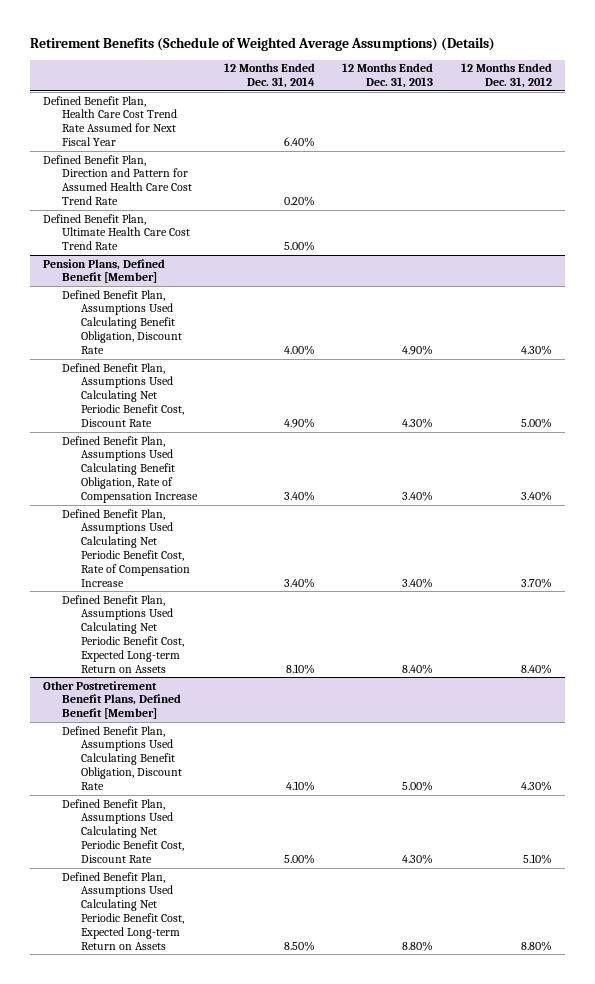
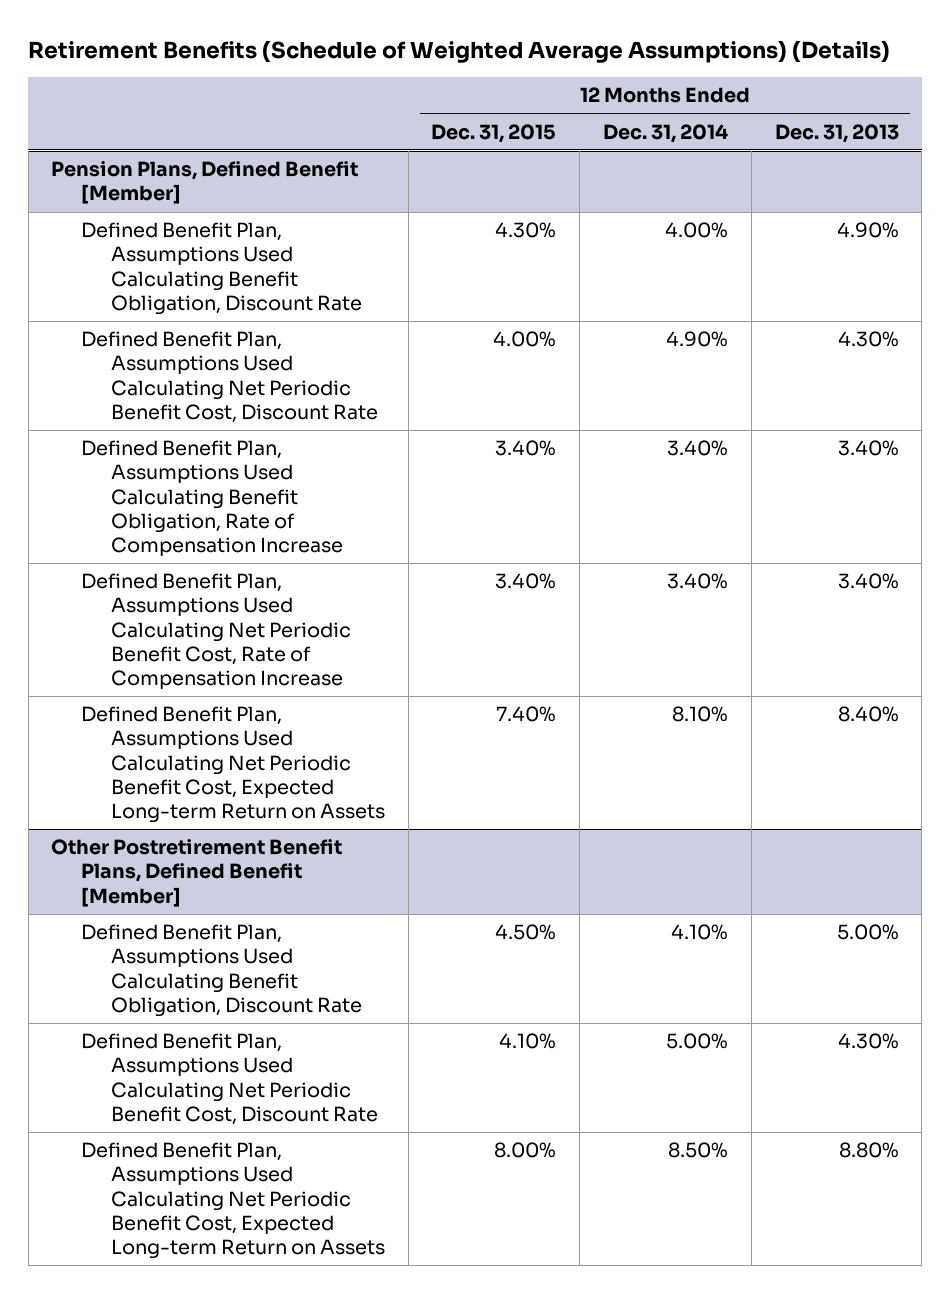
[460,63,552,89] 12 Months Ended Dec. 31, 2012 -> none
none -> [431,123,557,143] Dec. 31, 2015
[43,95,178,147] Defined Benefit Plan, Health Care Cost Trend Rate Assumed for Next Fiscal Year -> none
[43,154,193,206] Defined Benefit Plan, Direction and Pattern for Assumed Health Care Cost Trend Rate -> none
[43,213,191,251] Defined Benefit Plan, Ultimate Health Care Cost Trend Rate -> none

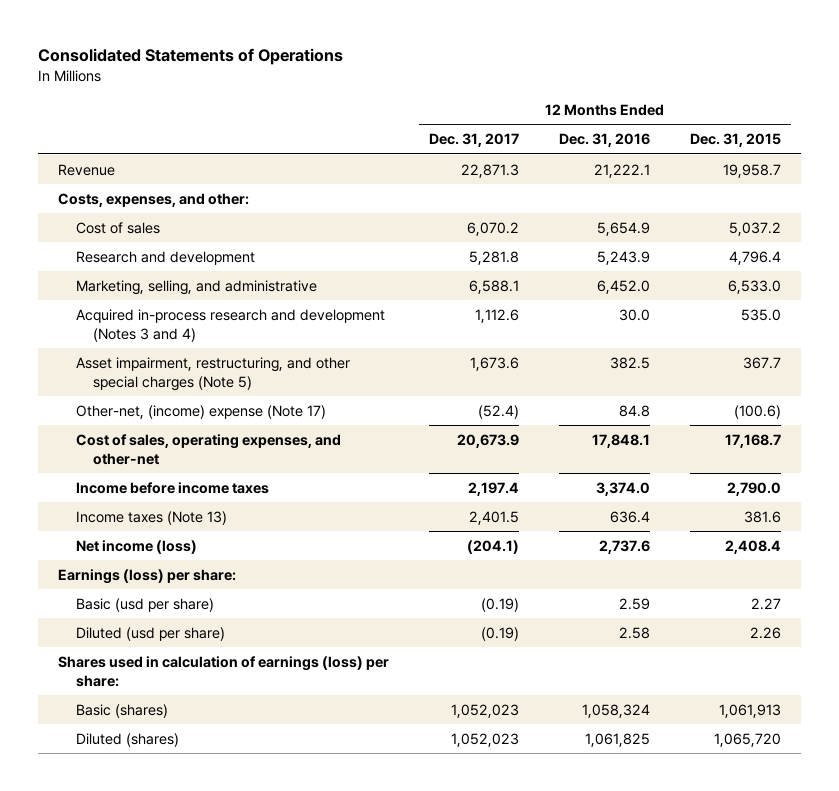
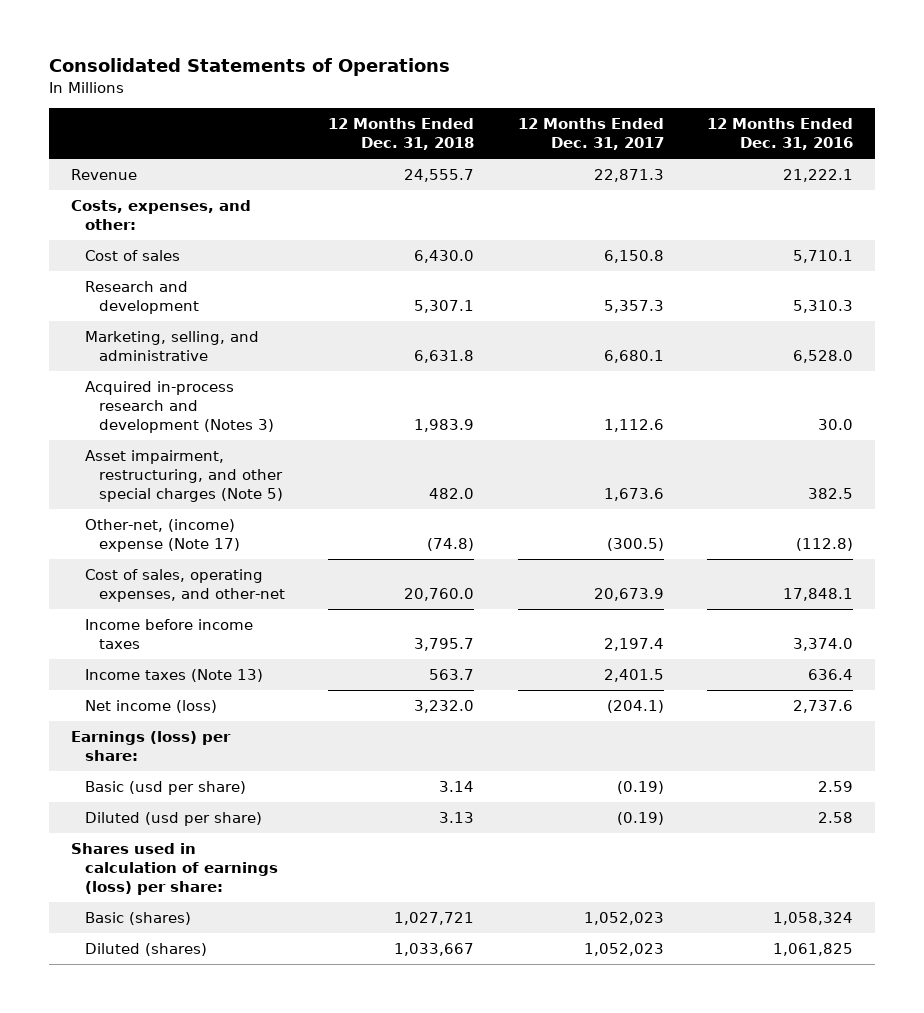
[689,133,781,148] Dec. 31, 2015 -> none
none -> [328,118,475,151] 12 Months Ended Dec. 31, 2018
[467,221,520,236] 6,070.2 -> [603,250,664,264] 6,150.8
[596,221,650,236] 5,654.9 -> [793,250,854,264] 5,710.1
[469,250,520,265] 5,281.8 -> [603,300,664,314] 5,357.3
[596,250,650,265] 5,243.9 -> [793,300,854,314] 5,310.3
[469,279,520,294] 6,588.1 -> [603,350,664,364] 6,680.1
[596,279,650,294] 6,452.0 -> [793,350,854,364] 6,528.0
[75,308,385,342] Acquired in-process research and development (Notes 3 and 4) -> [84,381,275,434] Acquired in-process research and development (Notes 3)
[478,404,520,419] (52.4) -> [606,538,664,552] (300.5)
[618,404,650,417] 84.8 -> [796,538,854,552] (112.8)

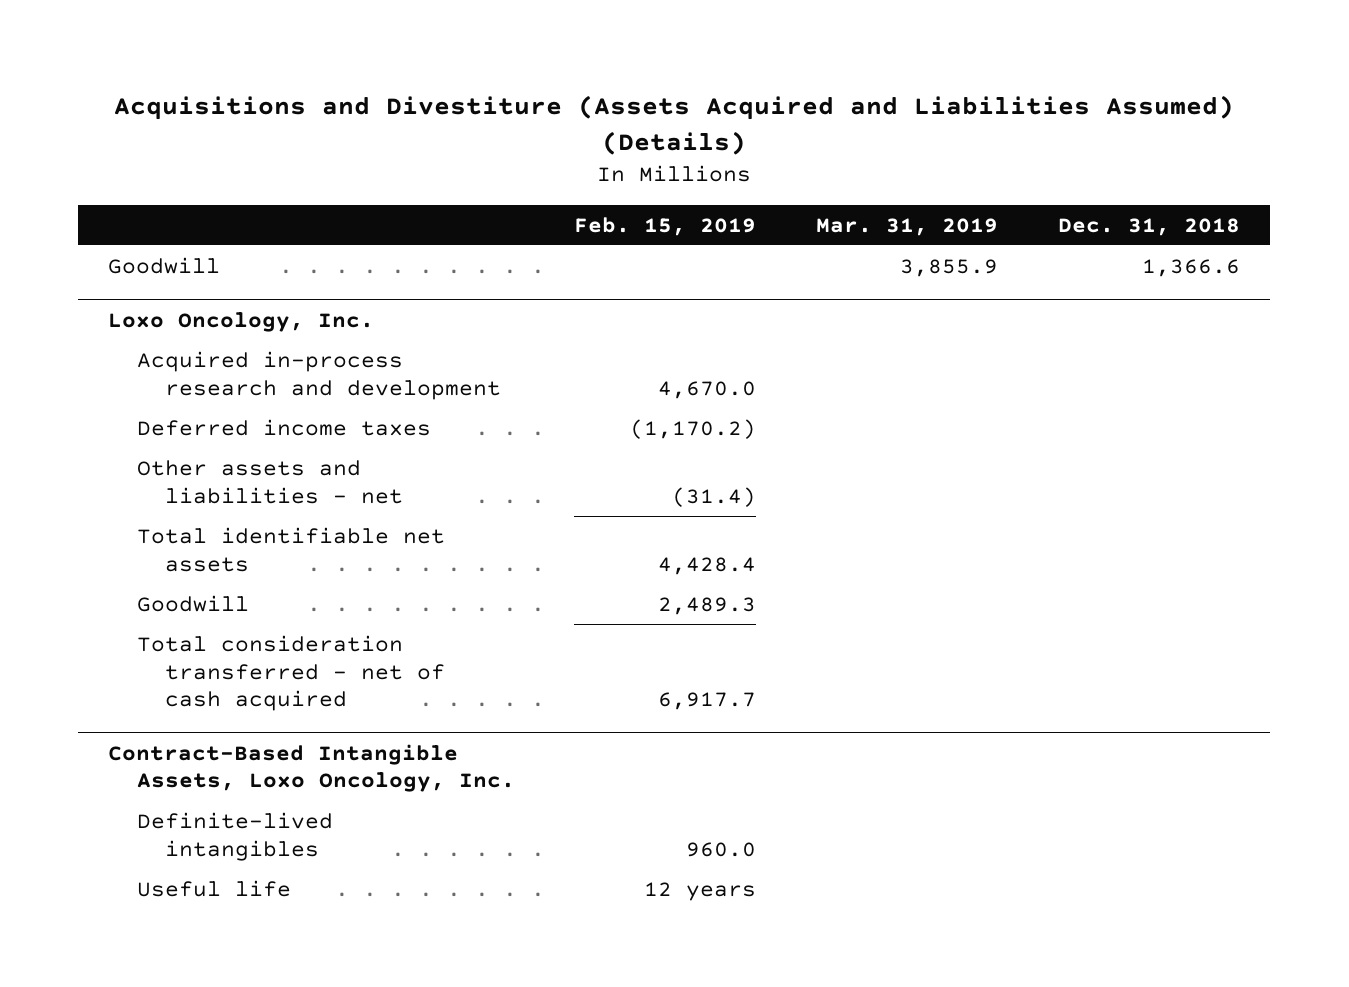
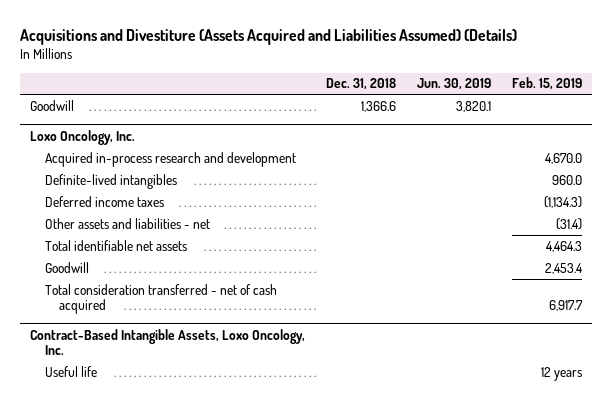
[816,217,999,236] Mar. 31, 2019 -> none
none -> [417,78,492,91] Jun. 30, 2019
none -> [44,173,177,189] Definite-lived intangibles
[630,418,757,439] (1,170.2) -> [543,195,582,208] (1,134.3)
[658,556,757,575] 4,428.4 -> [545,240,582,252] 4,464.3
[658,596,757,615] 2,489.3 -> [544,262,583,274] 2,453.4
[136,811,333,861] Definite-lived intangibles -> none

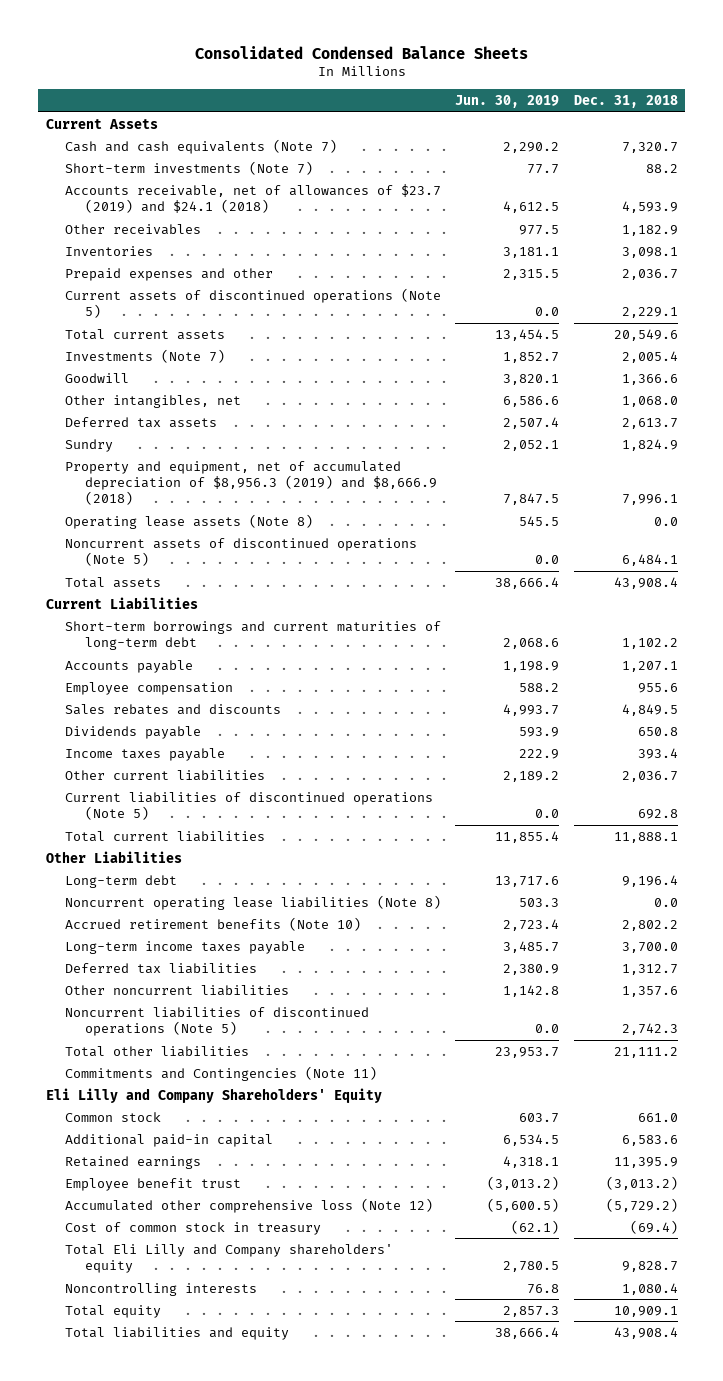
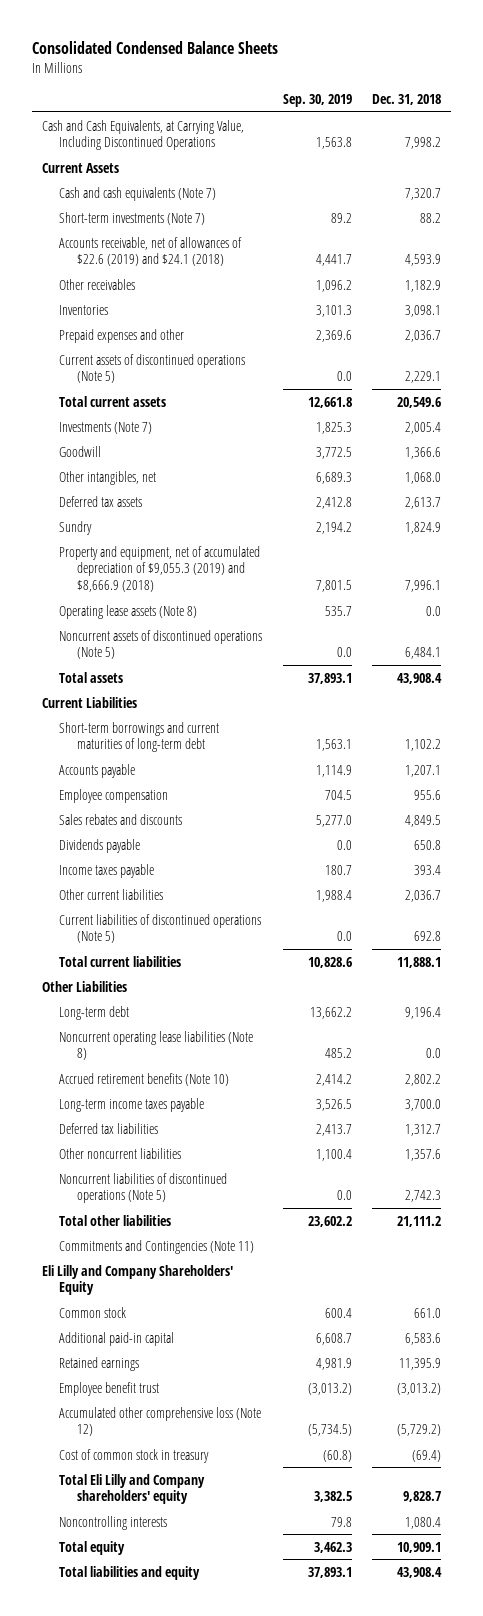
[455,95,560,109] Jun. 30, 2019 -> none
none -> [282,94,352,108] Sep. 30, 2019
none -> [42,119,245,151] Cash and Cash Equivalents, at Carrying Value, Including Discontinued Operations
[65,183,442,213] Accounts receivable, net of allowances of $23.7 (2019) and $24.1 (2018) -> [59,236,243,267] Accounts receivable, net of allowances of $22.6 (2019) and $24.1 (2018)
[65,460,437,506] Property and equipment, net of accumulated depreciation of $8,956.3 (2019) and $8,666.9 (2018) -> [59,545,261,593] Property and equipment, net of accumulated depreciation of $9,055.3 (2019) and $8,666.9 (2018)

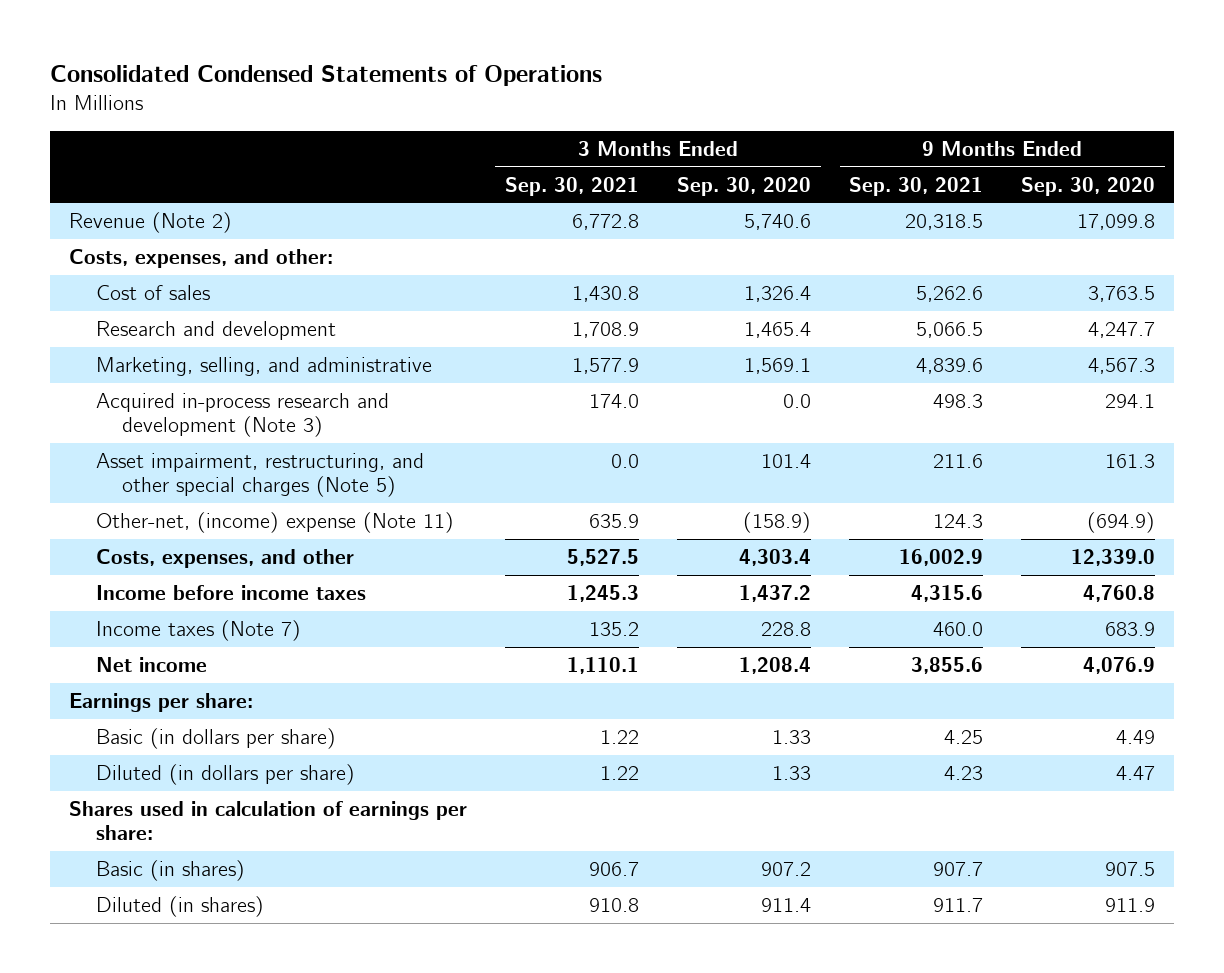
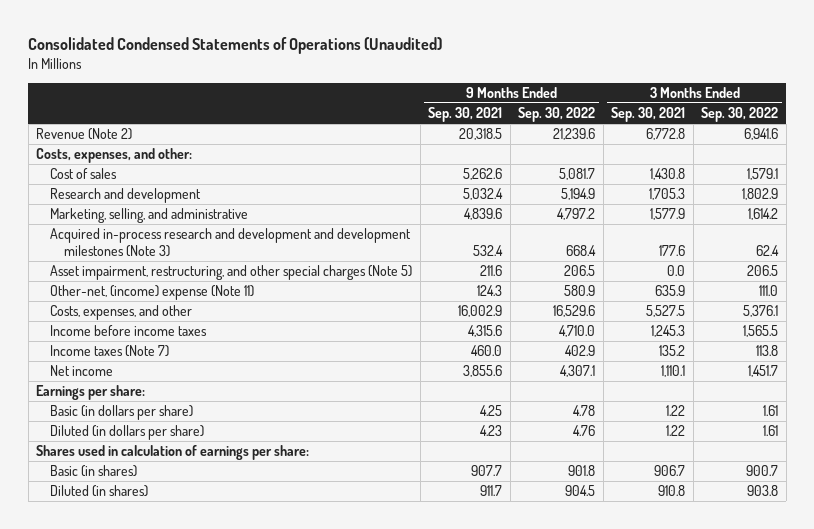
[49,65,602,87] Consolidated Condensed Statements of Operations -> [28,36,443,54] Consolidated Condensed Statements of Operations (Unaudited)
[677,176,812,196] Sep. 30, 2020 -> none
[1021,176,1156,196] Sep. 30, 2020 -> none
none -> [518,107,596,123] Sep. 30, 2022
none -> [701,107,779,123] Sep. 30, 2022
[571,322,639,339] 1,708.9 -> [649,188,686,201] 1,705.3
[916,322,984,339] 5,066.5 -> [463,188,504,201] 5,032.4
[95,393,389,438] Acquired in-process research and development (Note 3) -> [50,228,412,258] Acquired in-process research and development and development milestones (Note 3)
[588,394,639,409] 174.0 -> [659,245,686,257] 177.6
[933,394,984,409] 498.3 -> [473,245,504,257] 532.4

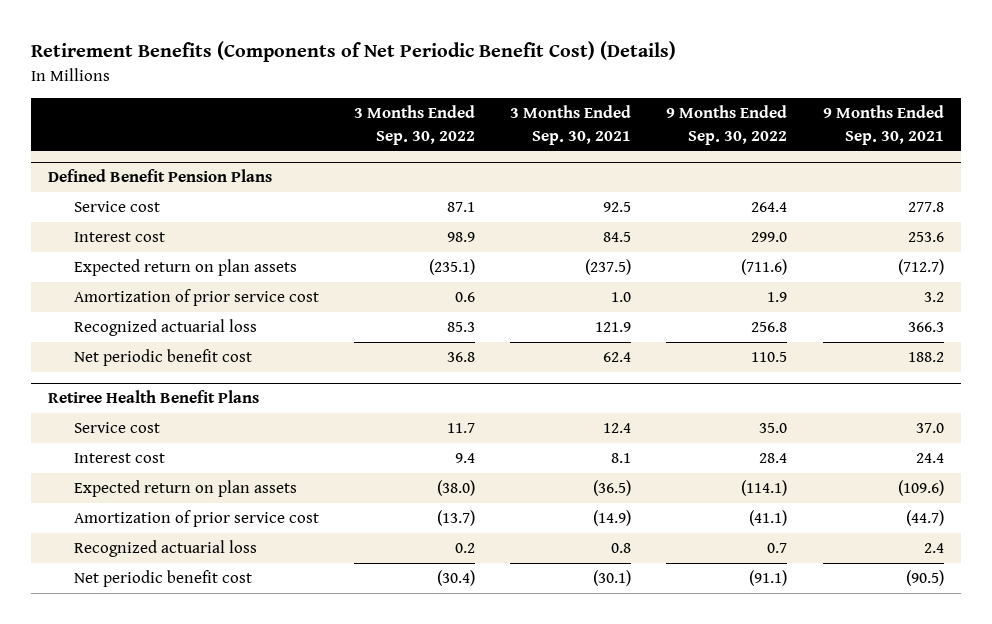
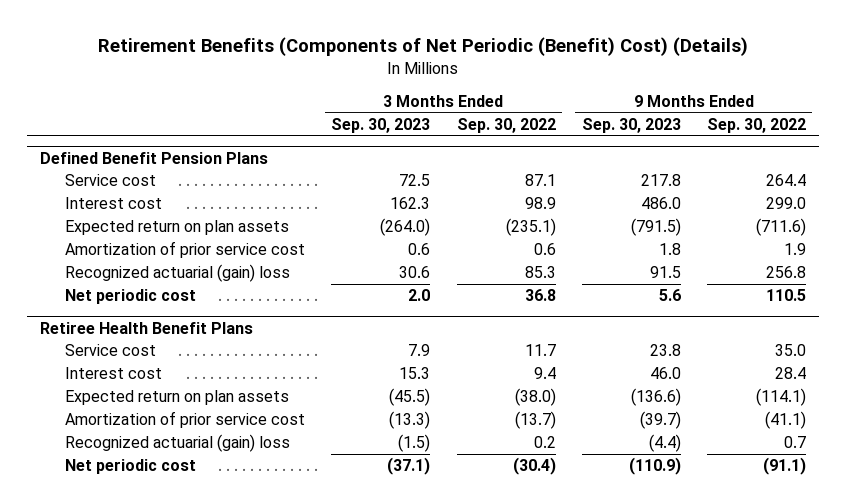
[30,41,676,63] Retirement Benefits (Components of Net Periodic Benefit Cost) (Details) -> [97,37,748,57] Retirement Benefits (Components of Net Periodic (Benefit) Cost) (Details)
[510,105,632,145] 3 Months Ended Sep. 30, 2021 -> none
[822,105,944,145] 9 Months Ended Sep. 30, 2021 -> none
none -> [331,118,431,134] Sep. 30, 2023
none -> [581,118,681,134] Sep. 30, 2023
[73,319,257,337] Recognized actuarial loss -> [65,264,291,283] Recognized actuarial (gain) loss
[73,349,252,367] Net periodic benefit cost -> [65,289,197,305] Net periodic cost
[73,540,257,558] Recognized actuarial loss -> [65,434,291,453] Recognized actuarial (gain) loss
[73,570,252,588] Net periodic benefit cost -> [65,459,197,475] Net periodic cost

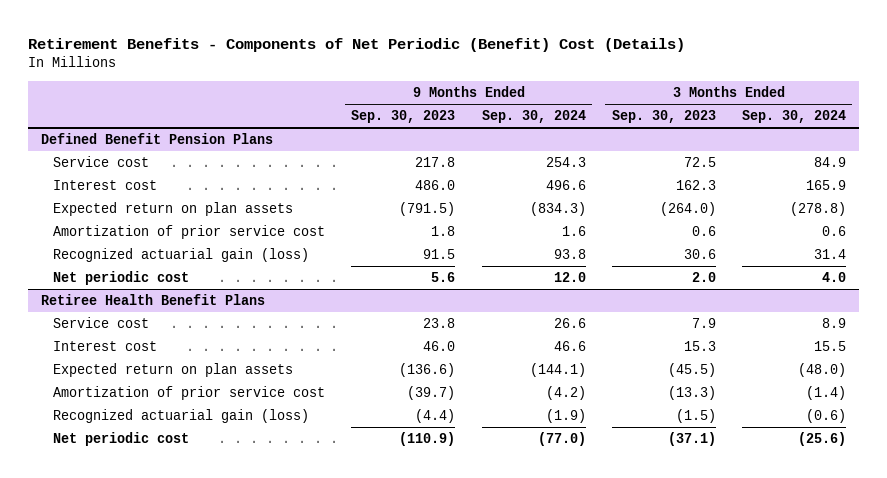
[97,37,748,57] Retirement Benefits (Components of Net Periodic (Benefit) Cost) (Details) -> [28,38,686,53] Retirement Benefits - Components of Net Periodic (Benefit) Cost (Details)
[456,118,556,134] Sep. 30, 2022 -> none
[706,118,806,134] Sep. 30, 2022 -> none
none -> [481,110,586,124] Sep. 30, 2024
none -> [741,110,846,124] Sep. 30, 2024
[65,264,291,283] Recognized actuarial (gain) loss -> [53,248,310,263] Recognized actuarial gain (loss)
[65,434,291,453] Recognized actuarial (gain) loss -> [53,409,310,424] Recognized actuarial gain (loss)

